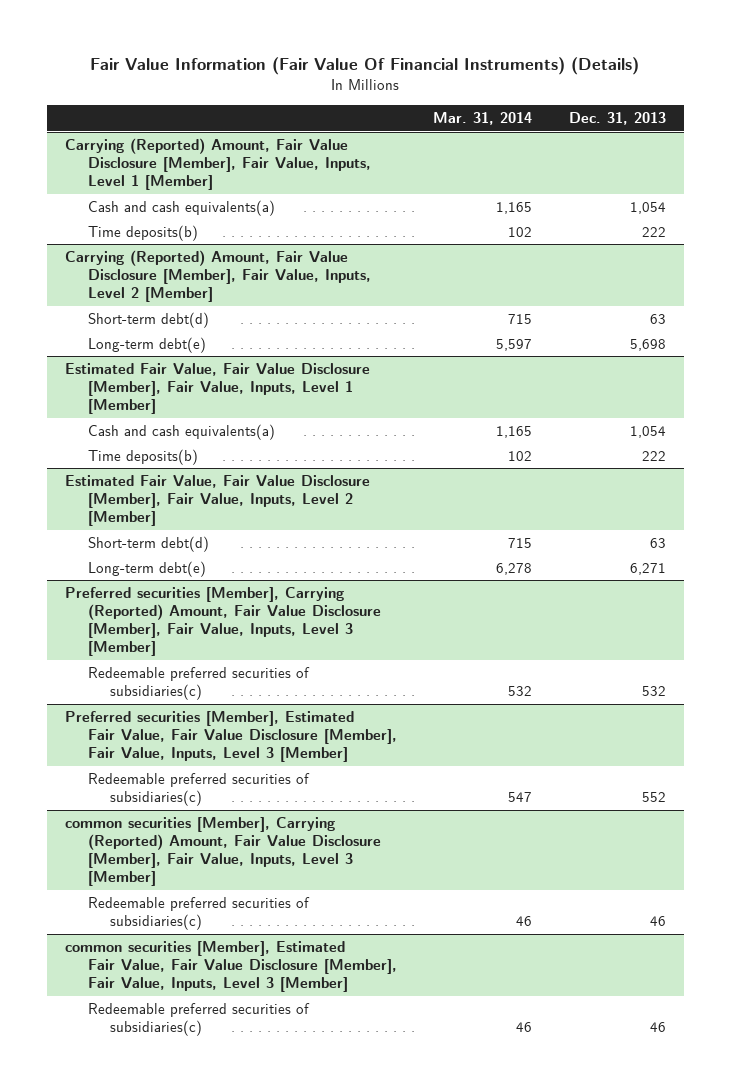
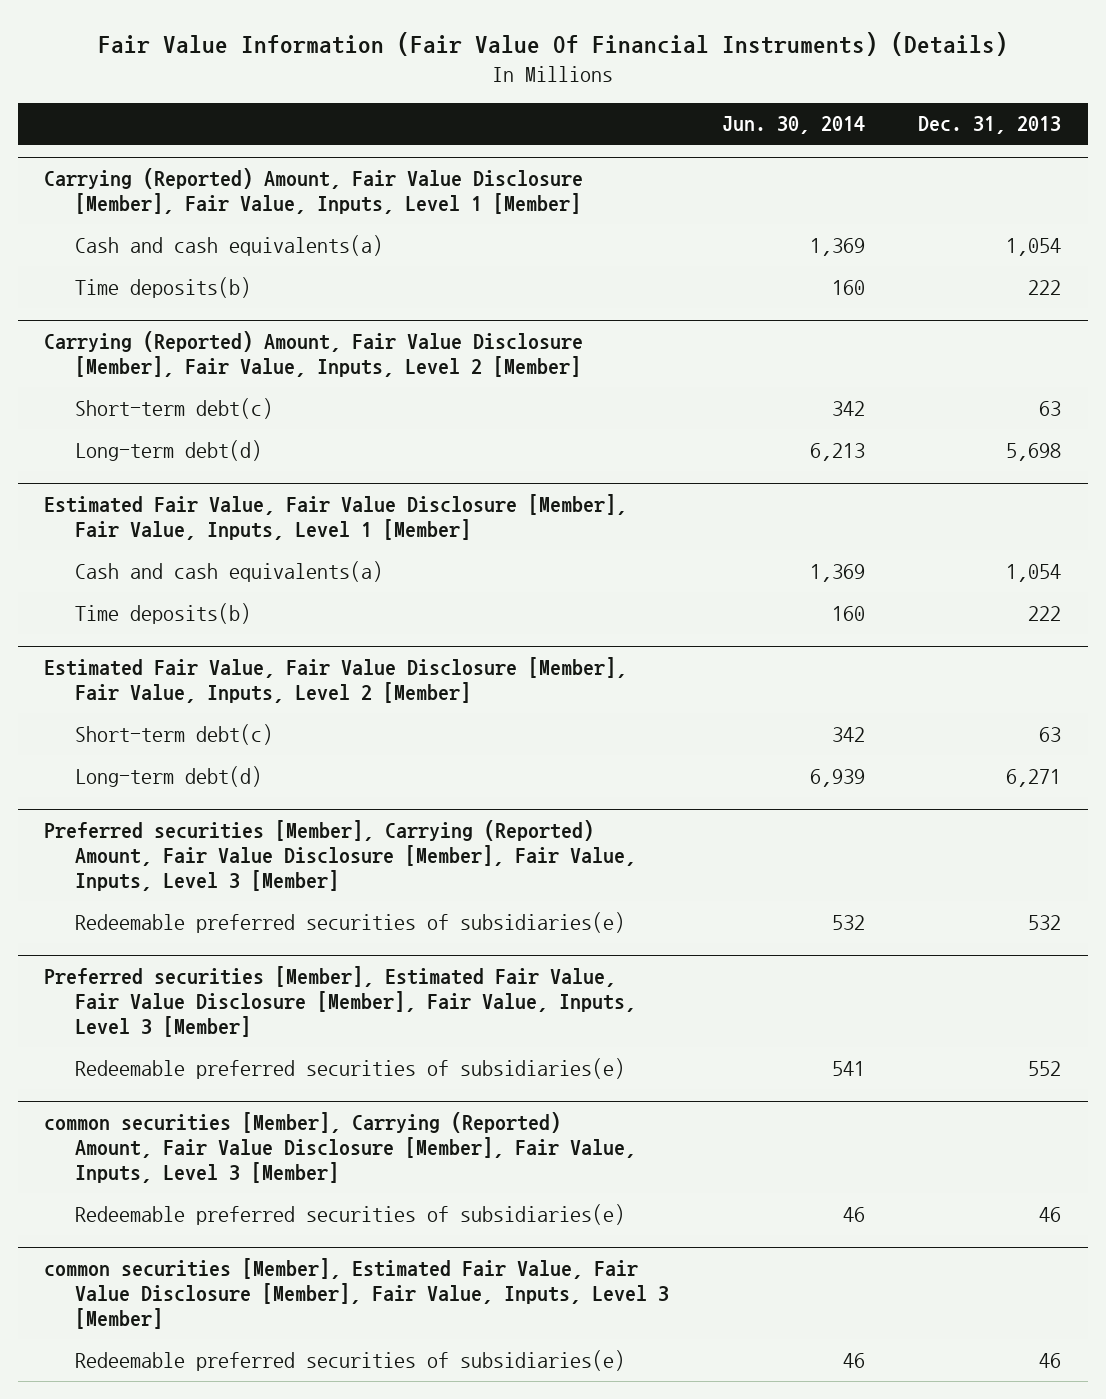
[433,112,533,126] Mar. 31, 2014 -> none
none -> [722,116,866,135] Jun. 30, 2014
[87,311,209,328] Short-term debt(d) -> [74,397,273,419] Short-term debt(c)
[87,336,206,353] Long-term debt(e) -> [74,439,262,461] Long-term debt(d)
[87,535,209,552] Short-term debt(d) -> [74,723,273,745] Short-term debt(c)
[87,560,206,577] Long-term debt(e) -> [74,765,262,787] Long-term debt(d)
[87,666,310,701] Redeemable preferred securities of subsidiaries(c) -> [74,911,625,933] Redeemable preferred securities of subsidiaries(e)
[87,772,310,807] Redeemable preferred securities of subsidiaries(c) -> [74,1057,625,1079] Redeemable preferred securities of subsidiaries(e)
[87,896,310,931] Redeemable preferred securities of subsidiaries(c) -> [74,1203,625,1225] Redeemable preferred securities of subsidiaries(e)
[87,1002,310,1037] Redeemable preferred securities of subsidiaries(c) -> [74,1349,625,1371] Redeemable preferred securities of subsidiaries(e)

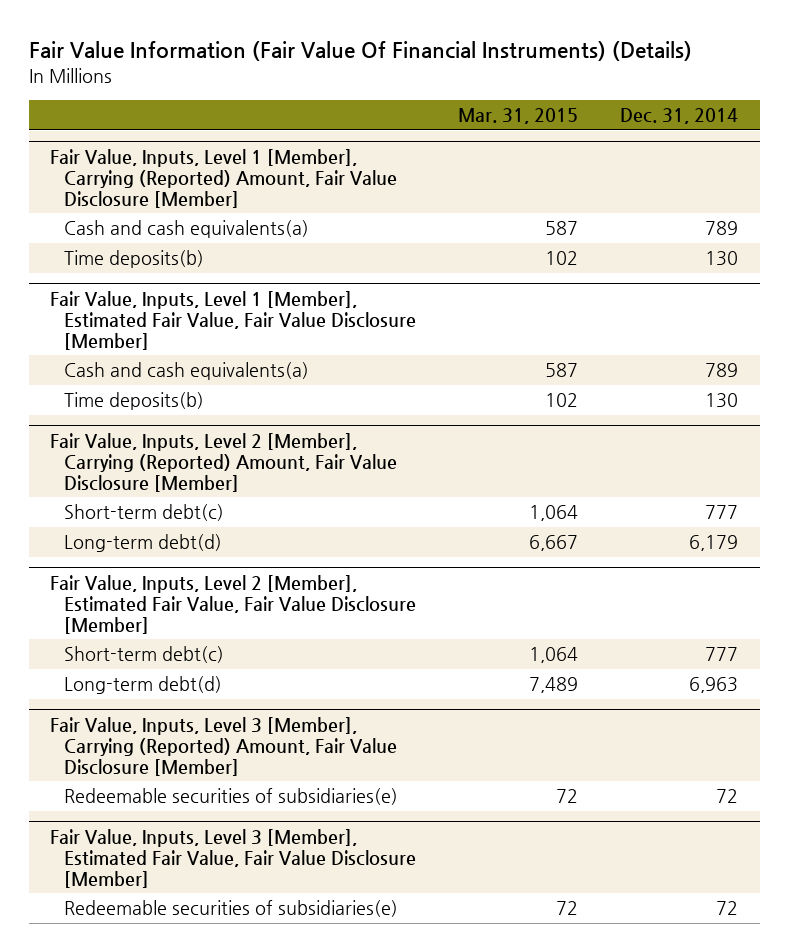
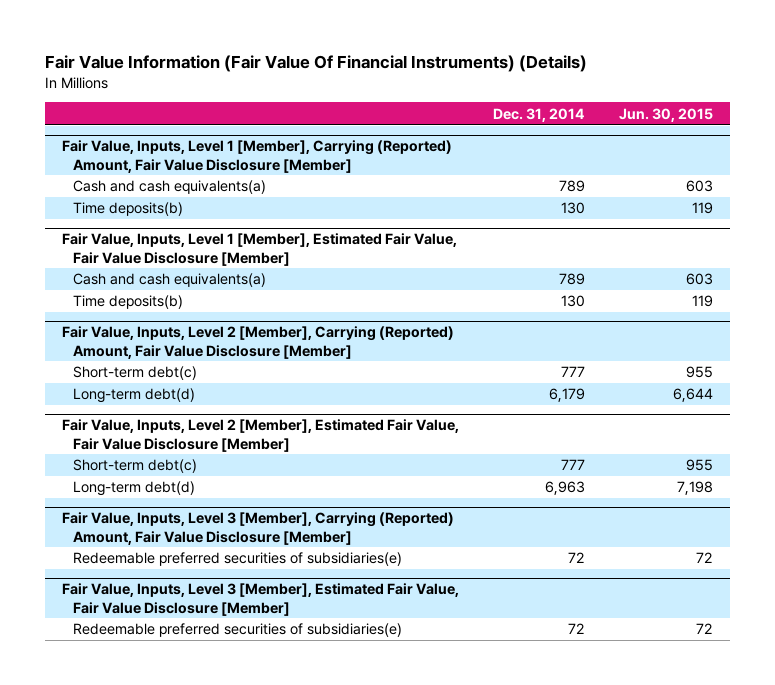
[458,108,579,125] Mar. 31, 2015 -> none
none -> [619,107,714,122] Jun. 30, 2015
[64,788,399,806] Redeemable securities of subsidiaries(e) -> [72,552,402,567] Redeemable preferred securities of subsidiaries(e)
[64,900,399,918] Redeemable securities of subsidiaries(e) -> [72,623,402,638] Redeemable preferred securities of subsidiaries(e)

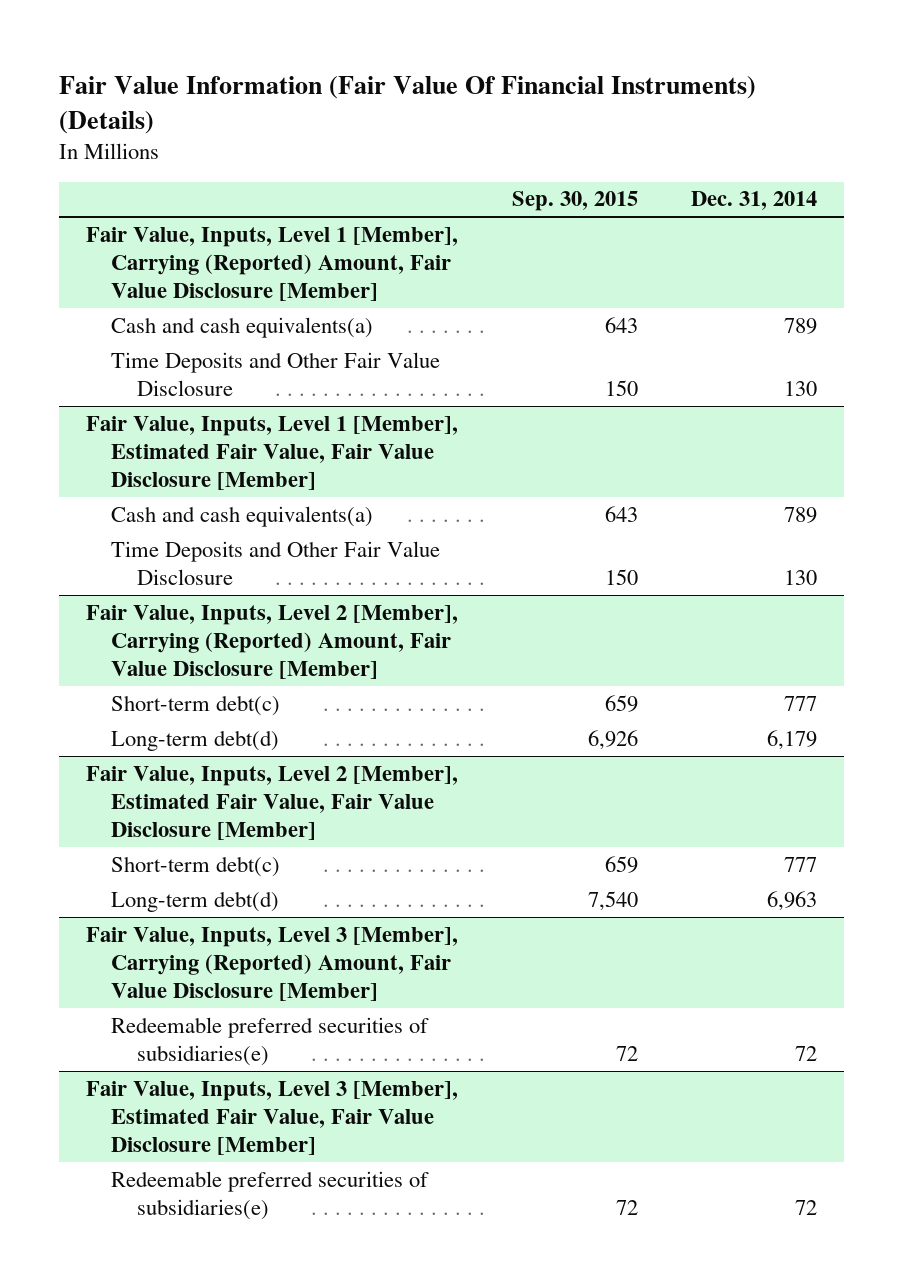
[619,107,714,122] Jun. 30, 2015 -> none
none -> [511,191,638,212] Sep. 30, 2015
[72,202,183,217] Time deposits(b) -> none
none -> [111,351,441,397] Time Deposits and Other Fair Value Disclosure
[72,295,183,310] Time deposits(b) -> none
none -> [111,540,441,586] Time Deposits and Other Fair Value Disclosure

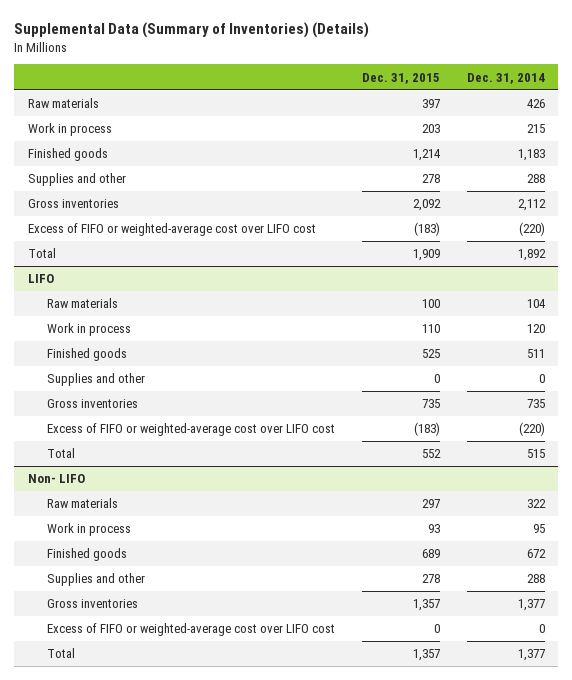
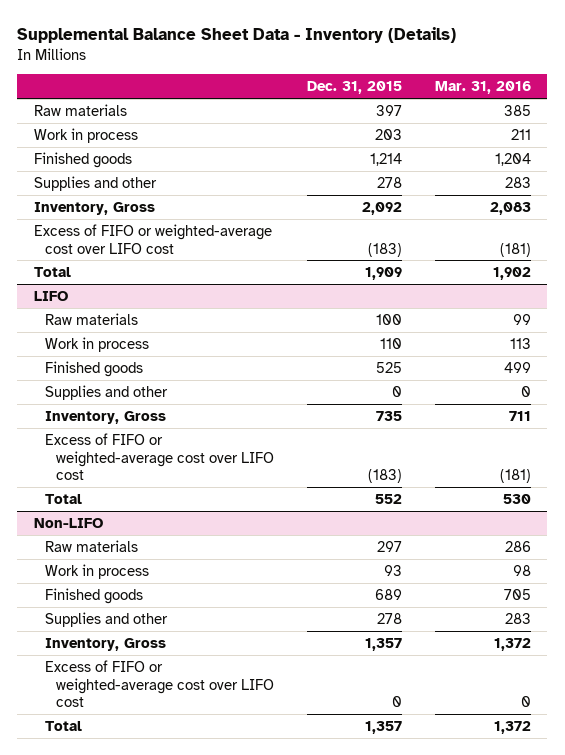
[14,22,370,39] Supplemental Data (Summary of Inventories) (Details) -> [17,26,457,43] Supplemental Balance Sheet Data - Inventory (Details)
[466,72,545,84] Dec. 31, 2014 -> none
none -> [434,81,531,95] Mar. 31, 2016
[27,199,119,209] Gross inventories -> [33,201,155,215] Inventory, Gross
[47,399,139,409] Gross inventories -> [44,410,166,424] Inventory, Gross
[27,474,85,484] Non- LIFO -> [33,517,103,528] Non-LIFO
[47,599,139,609] Gross inventories -> [44,637,166,651] Inventory, Gross

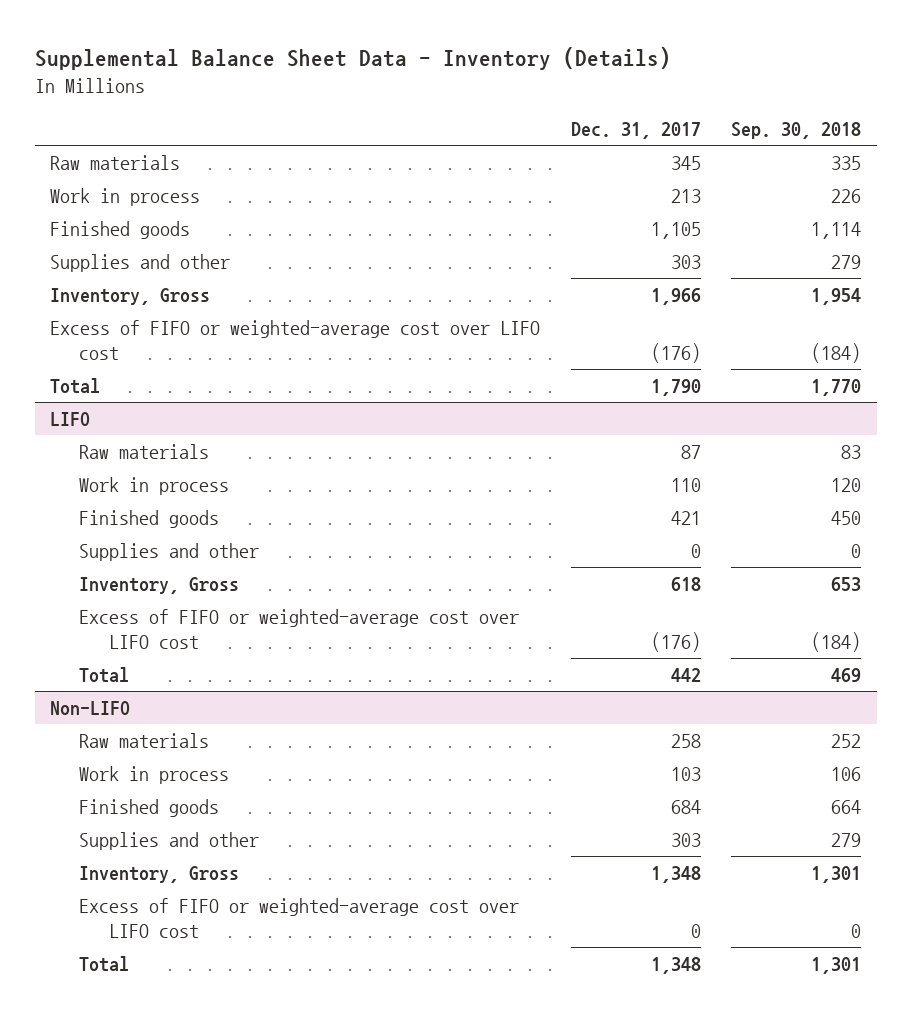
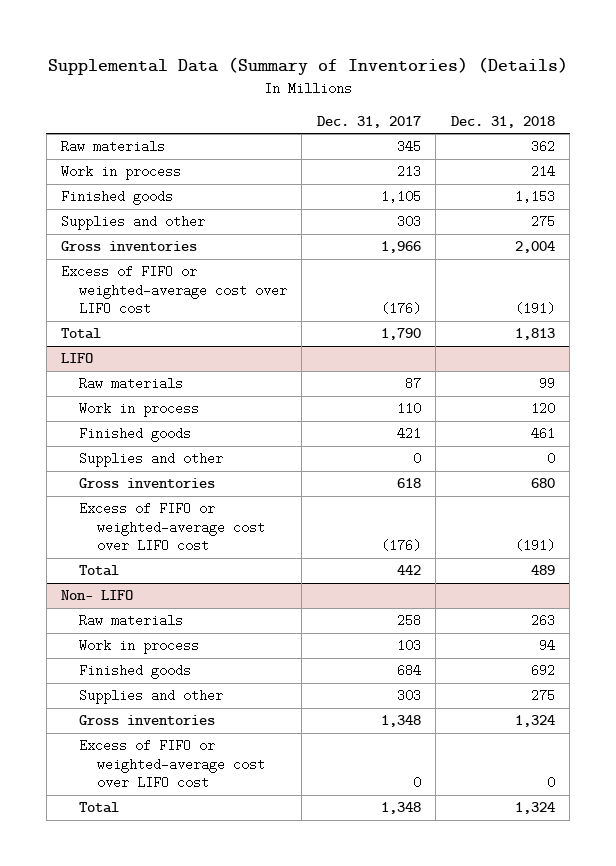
[34,47,671,71] Supplemental Balance Sheet Data - Inventory (Details) -> [48,57,569,76] Supplemental Data (Summary of Inventories) (Details)
[731,122,862,140] Sep. 30, 2018 -> none
none -> [450,115,555,128] Dec. 31, 2018
[49,287,210,305] Inventory, Gross -> [61,241,198,252] Gross inventories
[79,576,240,594] Inventory, Gross -> [78,478,215,489] Gross inventories
[49,700,130,715] Non-LIFO -> [61,590,134,601] Non- LIFO
[79,865,240,883] Inventory, Gross -> [78,715,215,726] Gross inventories

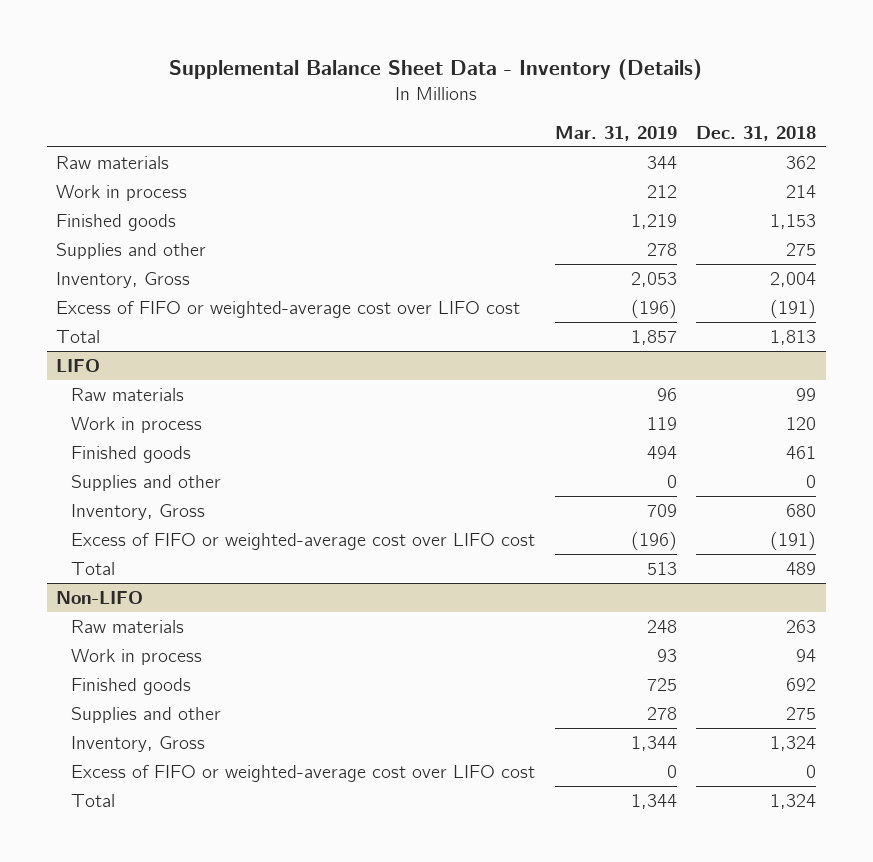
[48,57,569,76] Supplemental Data (Summary of Inventories) (Details) -> [169,58,703,80] Supplemental Balance Sheet Data - Inventory (Details)
[316,115,421,128] Dec. 31, 2017 -> none
none -> [554,125,677,141] Mar. 31, 2019
[61,241,198,252] Gross inventories -> [56,271,191,288] Inventory, Gross
[78,478,215,489] Gross inventories -> [70,503,205,520] Inventory, Gross
[61,590,134,601] Non- LIFO -> [56,590,144,604] Non-LIFO
[78,715,215,726] Gross inventories -> [70,735,205,752] Inventory, Gross

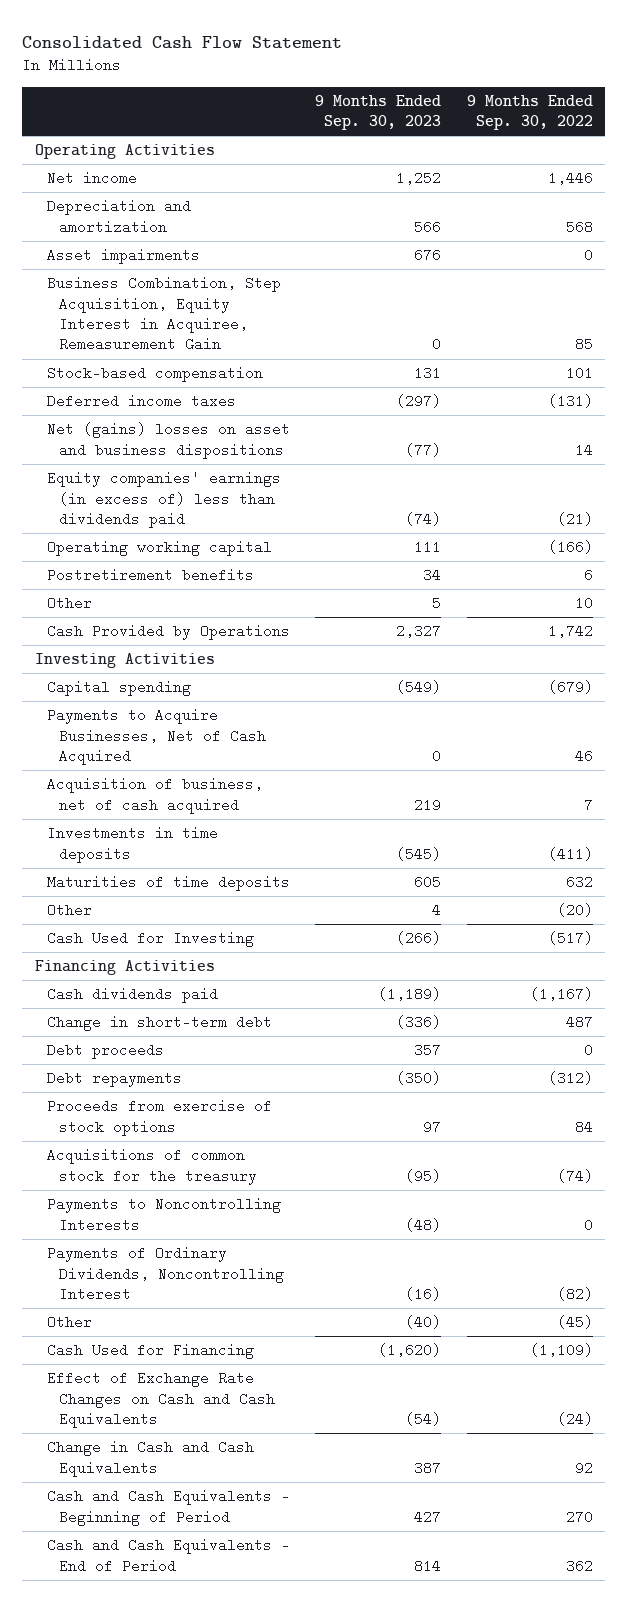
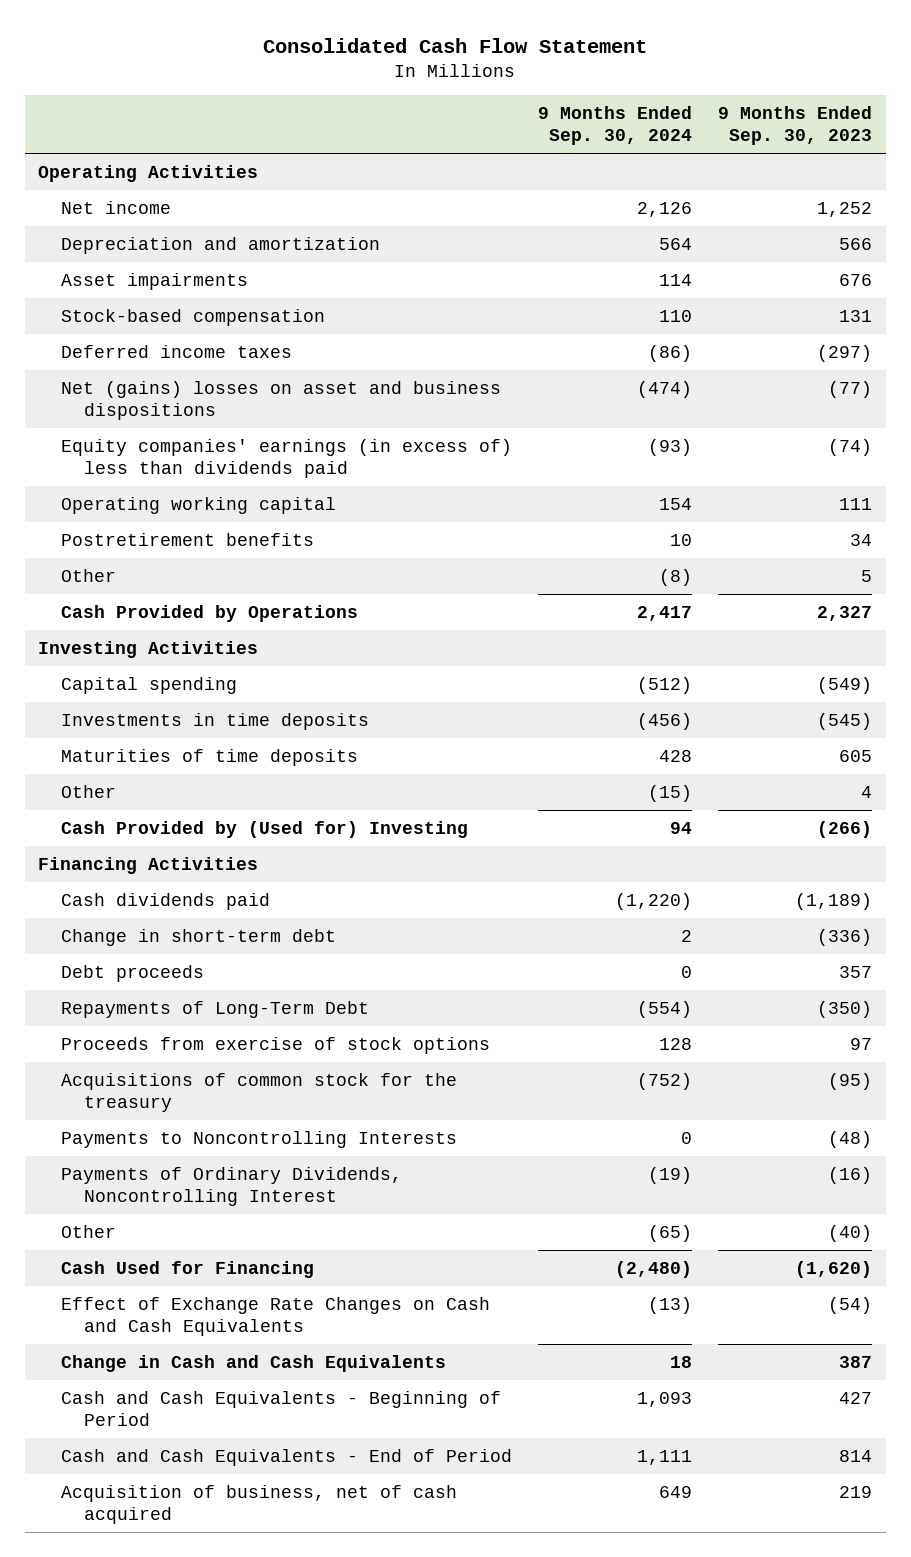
[466,94,593,131] 9 Months Ended Sep. 30, 2022 -> none
none -> [538,105,693,146] 9 Months Ended Sep. 30, 2024
[46,276,281,352] Business Combination, Step Acquisition, Equity Interest in Acquiree, Remeasurement Gain -> none
[46,708,266,766] Payments to Acquire Businesses, Net of Cash Acquired -> none
[46,931,254,948] Cash Used for Investing -> [61,820,469,838] Cash Provided by (Used for) Investing
[46,1071,182,1088] Debt repayments -> [61,1000,370,1018] Repayments of Long-Term Debt
[46,777,263,814] Acquisition of business, net of cash acquired -> [61,1484,458,1525] Acquisition of business, net of cash acquired

